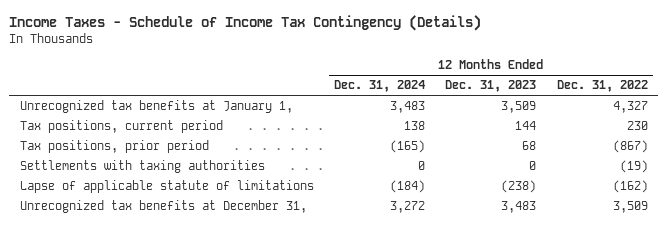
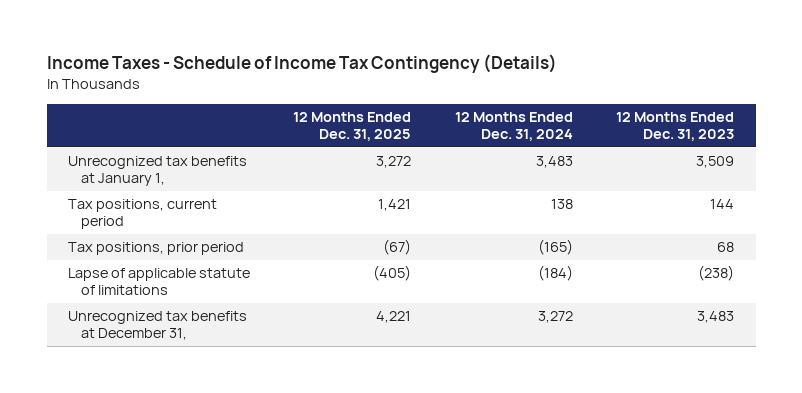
[556,80,648,93] Dec. 31, 2022 -> none
none -> [293,112,412,142] 12 Months Ended Dec. 31, 2025
[19,160,265,174] Settlements with taxing authorities -> none

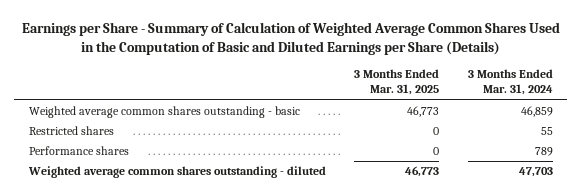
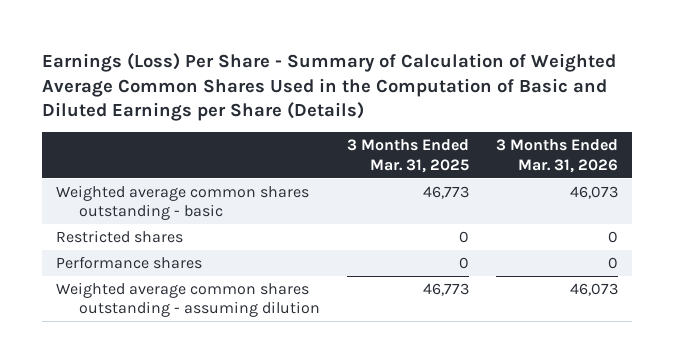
[21,22,560,55] Earnings per Share - Summary of Calculation of Weighted Average Common Shares Used in the Computation of Basic and Diluted Earnings per Share (Details) -> [42,52,617,122] Earnings (Loss) Per Share - Summary of Calculation of Weighted Average Common Shares Used in the Computation of Basic and Diluted Earnings per Share (Details)
[467,69,553,96] 3 Months Ended Mar. 31, 2024 -> none
none -> [496,139,619,173] 3 Months Ended Mar. 31, 2026
[27,166,326,179] Weighted average common shares outstanding - diluted -> [55,282,320,318] Weighted average common shares outstanding - assuming dilution

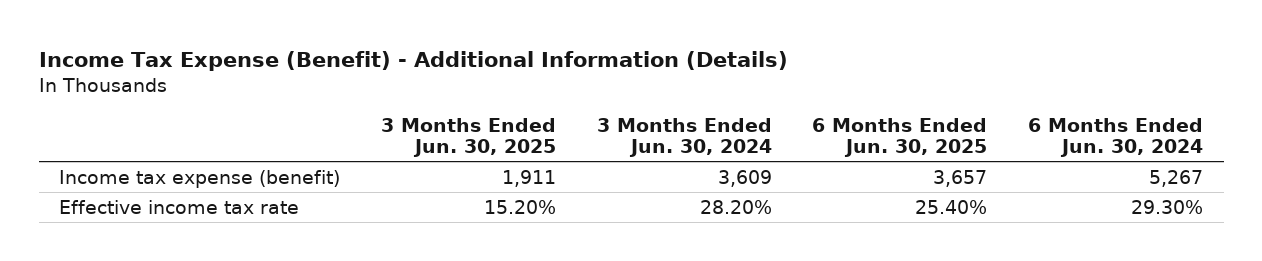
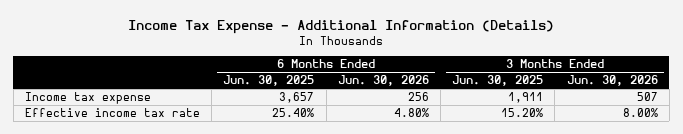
[38,51,788,72] Income Tax Expense (Benefit) - Additional Information (Details) -> [128,20,555,35] Income Tax Expense - Additional Information (Details)
[596,117,772,158] 3 Months Ended Jun. 30, 2024 -> none
[1028,117,1204,158] 6 Months Ended Jun. 30, 2024 -> none
none -> [337,75,429,87] Jun. 30, 2026
none -> [566,75,658,87] Jun. 30, 2026
[58,169,340,188] Income tax expense (benefit) -> [24,92,151,105] Income tax expense

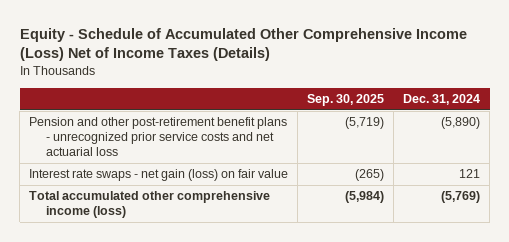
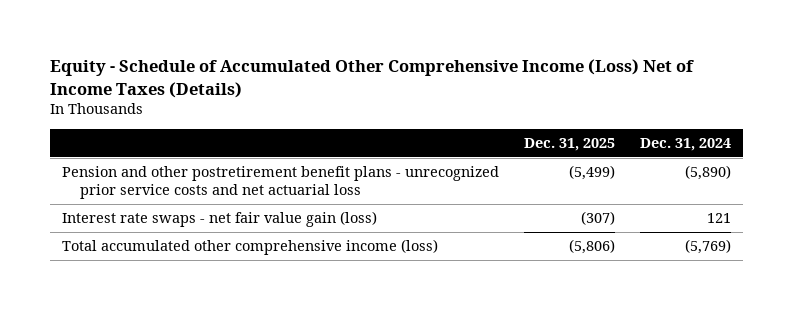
[307,93,385,106] Sep. 30, 2025 -> none
none -> [523,137,615,151] Dec. 31, 2025
[29,117,288,156] Pension and other post-retirement benefit plans - unrecognized prior service costs and net actuarial loss -> [62,166,500,199] Pension and other postretirement benefit plans - unrecognized prior service costs and net actuarial loss
[29,169,289,182] Interest rate swaps - net gain (loss) on fair value -> [62,211,378,228] Interest rate swaps - net fair value gain (loss)

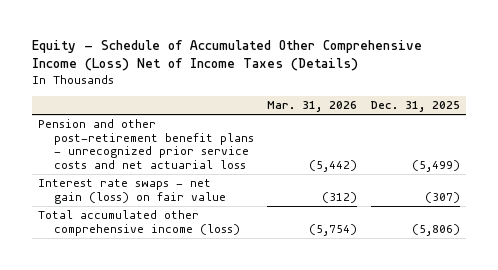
[639,137,731,151] Dec. 31, 2024 -> none
none -> [267,101,358,113] Mar. 31, 2026
[62,166,500,199] Pension and other postretirement benefit plans - unrecognized prior service costs and net actuarial loss -> [38,119,255,170] Pension and other post-retirement benefit plans - unrecognized prior service costs and net actuarial loss
[62,211,378,228] Interest rate swaps - net fair value gain (loss) -> [38,179,227,204] Interest rate swaps - net gain (loss) on fair value

